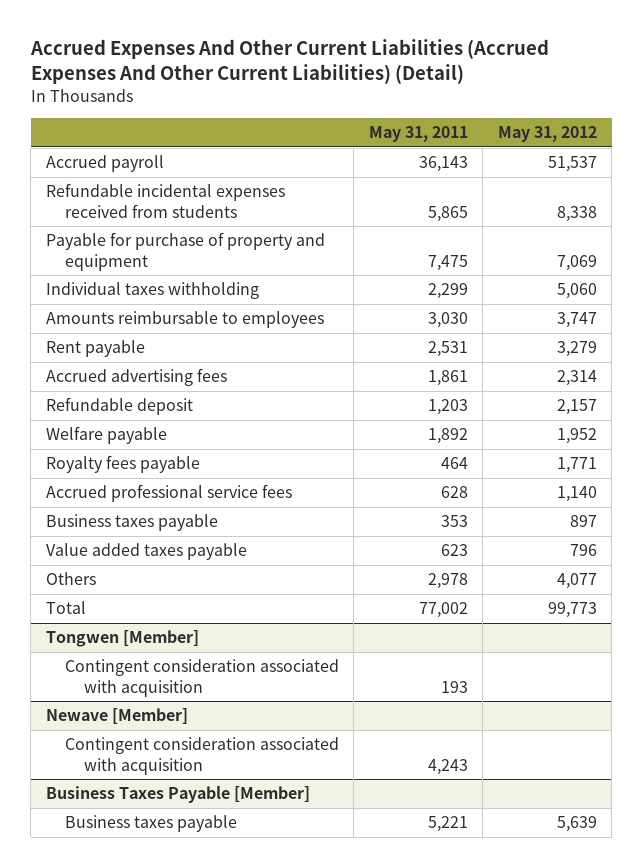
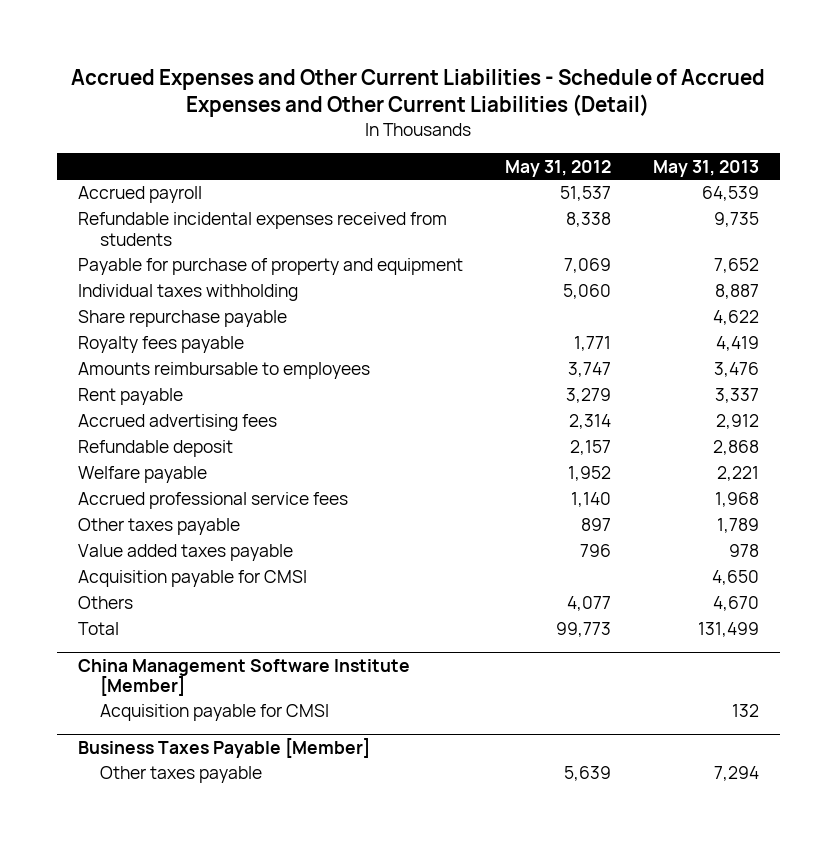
[29,39,549,85] Accrued Expenses And Other Current Liabilities (Accrued Expenses And Other Current Liabilities) (Detail) -> [71,68,766,117] Accrued Expenses and Other Current Liabilities - Schedule of Accrued Expenses and Other Current Liabilities (Detail)
[368,125,468,142] May 31, 2011 -> none
none -> [652,159,759,177] May 31, 2013
none -> [78,310,288,328] Share repurchase payable
[45,455,200,474] Royalty fees payable -> [78,336,245,354] Royalty fees payable
[45,514,218,532] Business taxes payable -> [78,518,241,536] Other taxes payable
none -> [78,570,308,588] Acquisition payable for CMSI
[45,630,199,648] Tongwen [Member] -> none
[64,659,339,697] Contingent consideration associated with acquisition -> none
[45,708,188,725] Newave [Member] -> none
[64,737,339,775] Contingent consideration associated with acquisition -> none
none -> [78,658,411,696] China Management Software Institute [Member]
none -> [100,704,330,722] Acquisition payable for CMSI
[64,815,237,833] Business taxes payable -> [100,766,263,784] Other taxes payable

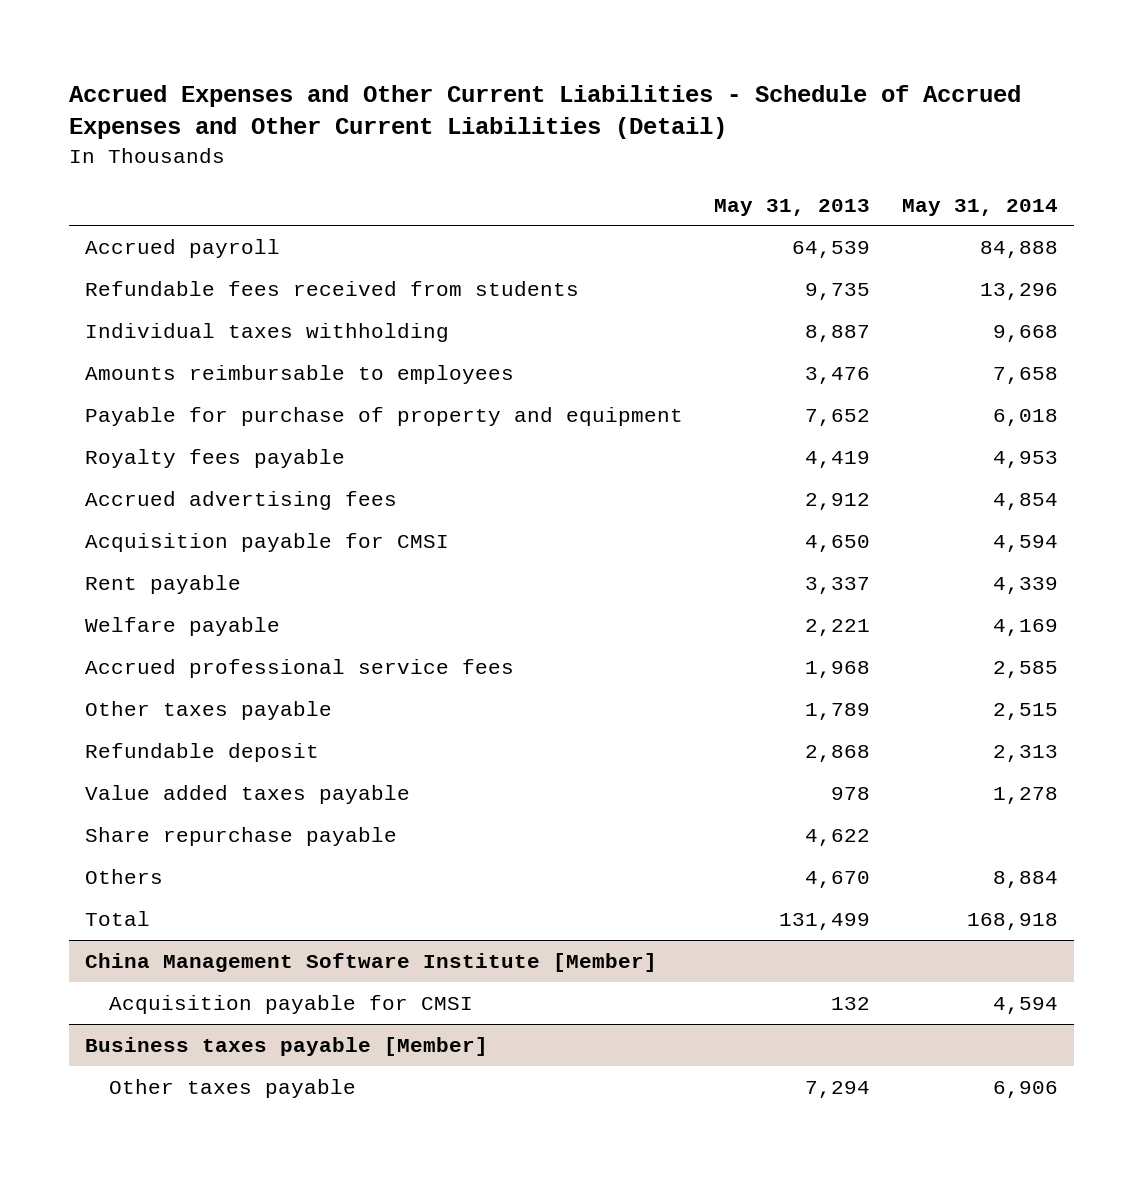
[504,159,611,177] May 31, 2012 -> none
none -> [902,198,1059,216] May 31, 2014
[78,212,448,246] Refundable incidental expenses received from students -> [84,280,579,296] Refundable fees received from students
[78,258,464,276] Payable for purchase of property and equipment -> [84,406,683,426] Payable for purchase of property and equipment
[78,336,245,354] Royalty fees payable -> [84,448,345,468] Royalty fees payable
[78,570,308,588] Acquisition payable for CMSI -> [84,532,449,552] Acquisition payable for CMSI
[78,388,184,406] Rent payable -> [84,574,241,594] Rent payable
[78,440,234,458] Refundable deposit -> [84,742,319,762] Refundable deposit
[78,310,288,328] Share repurchase payable -> [84,826,397,846] Share repurchase payable
[78,737,371,758] Business Taxes Payable [Member] -> [84,1036,488,1056] Business taxes payable [Member]

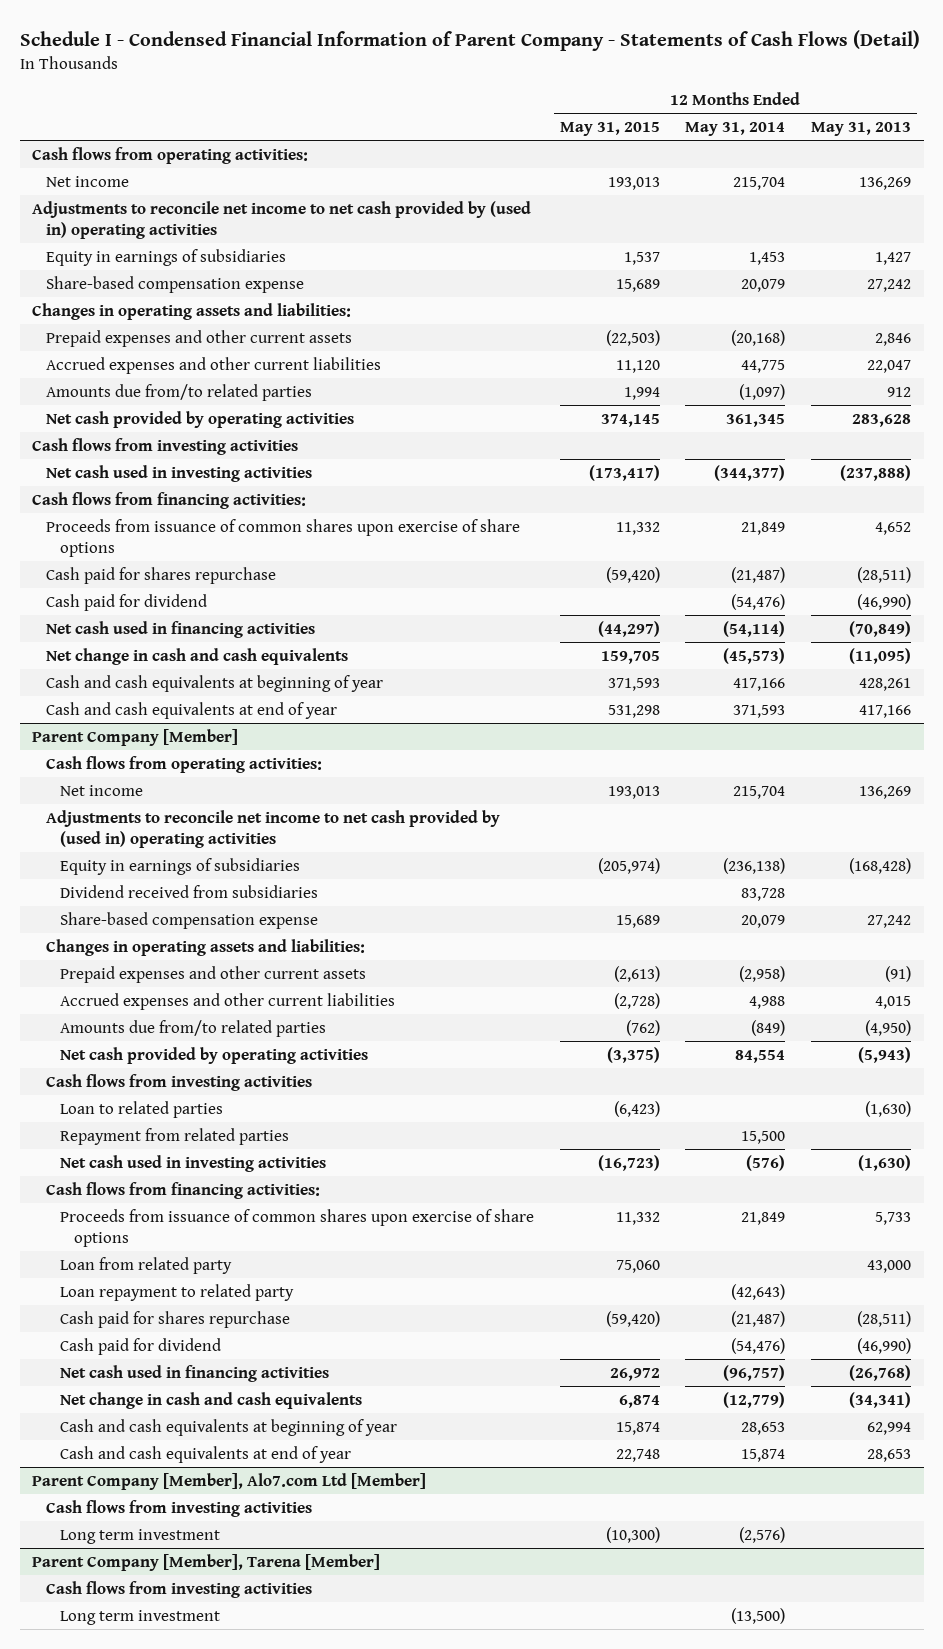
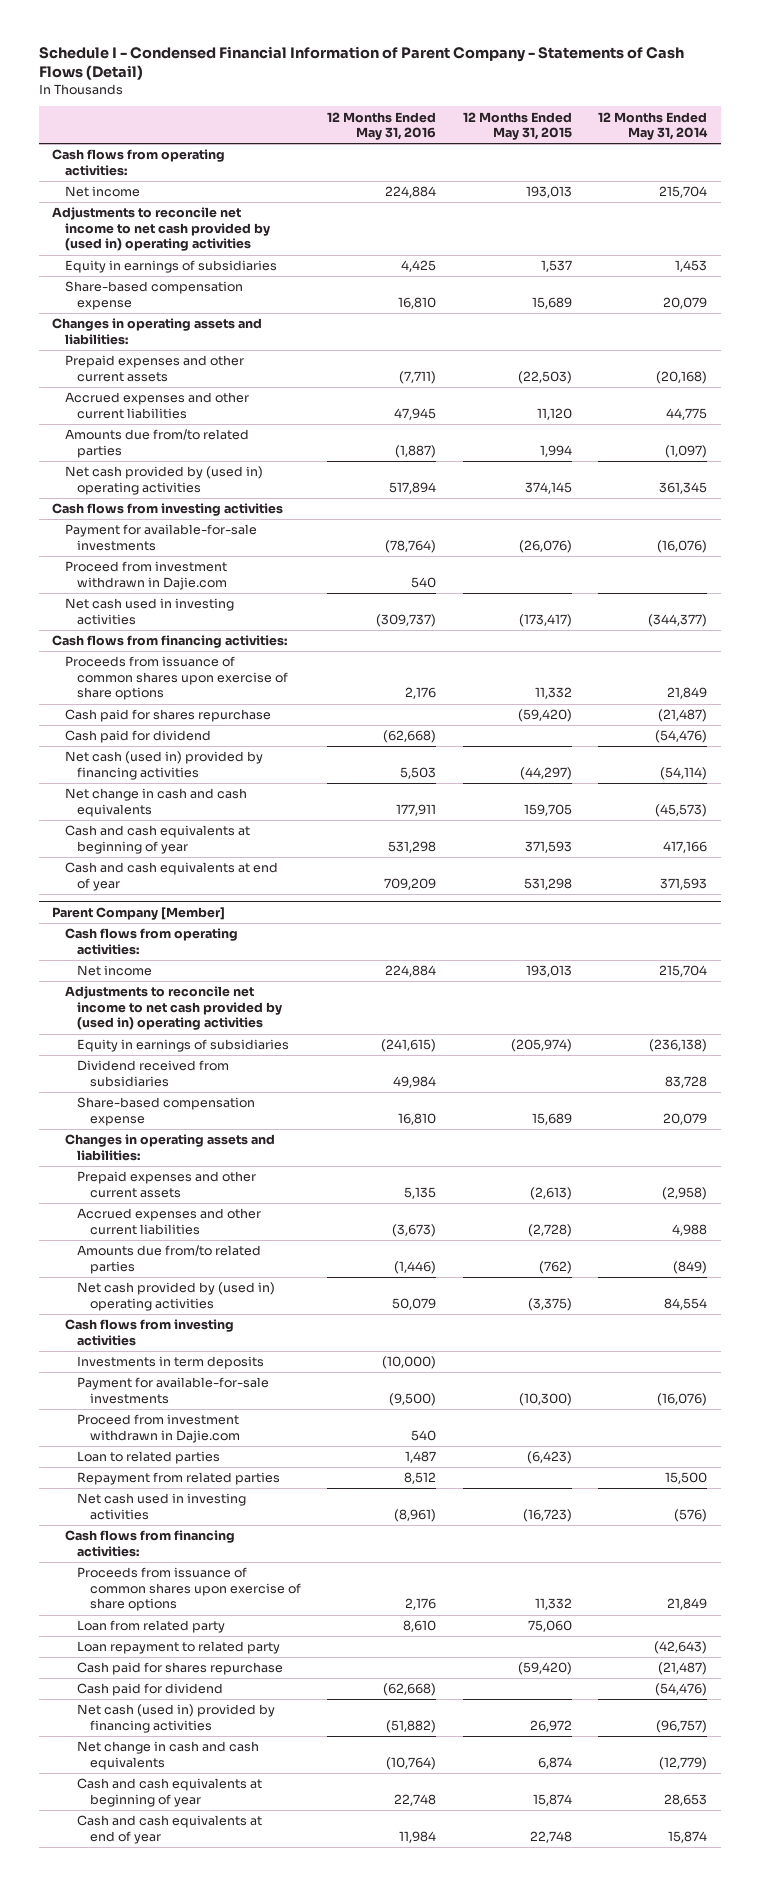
[810,122,911,137] May 31, 2013 -> none
none -> [327,111,437,141] 12 Months Ended May 31, 2016
[46,410,355,428] Net cash provided by operating activities -> [64,466,263,495] Net cash provided by (used in) operating activities
none -> [64,524,257,551] Payment for available-for-sale investments
none -> [64,561,228,590] Proceed from investment withdrawn in Dajie.com
[46,620,316,638] Net cash used in financing activities -> [64,751,263,780] Net cash (used in) provided by financing activities
[60,1046,369,1064] Net cash provided by operating activities -> [77,1282,276,1311] Net cash provided by (used in) operating activities
none -> [77,1356,265,1370] Investments in term deposits
none -> [77,1377,270,1404] Payment for available-for-sale investments
none -> [77,1414,240,1443] Proceed from investment withdrawn in Dajie.com
[60,1364,330,1382] Net cash used in financing activities -> [77,1704,276,1733] Net cash (used in) provided by financing activities
[32,1472,427,1490] Parent Company [Member], Alo7.com Ltd [Member] -> none
[46,1499,313,1517] Cash flows from investing activities -> none
[60,1528,221,1544] Long term investment -> none
[32,1553,381,1571] Parent Company [Member], Tarena [Member] -> none
[46,1580,313,1598] Cash flows from investing activities -> none
[60,1609,221,1625] Long term investment -> none

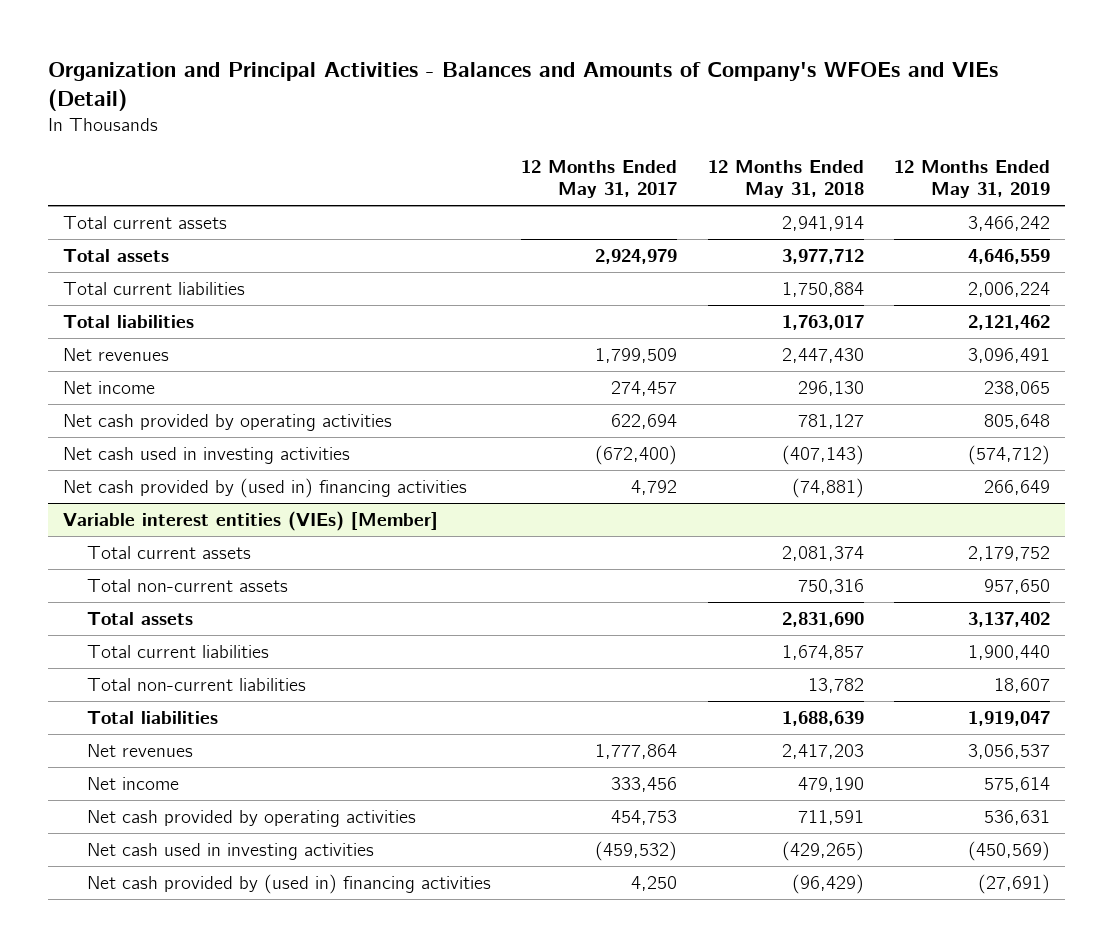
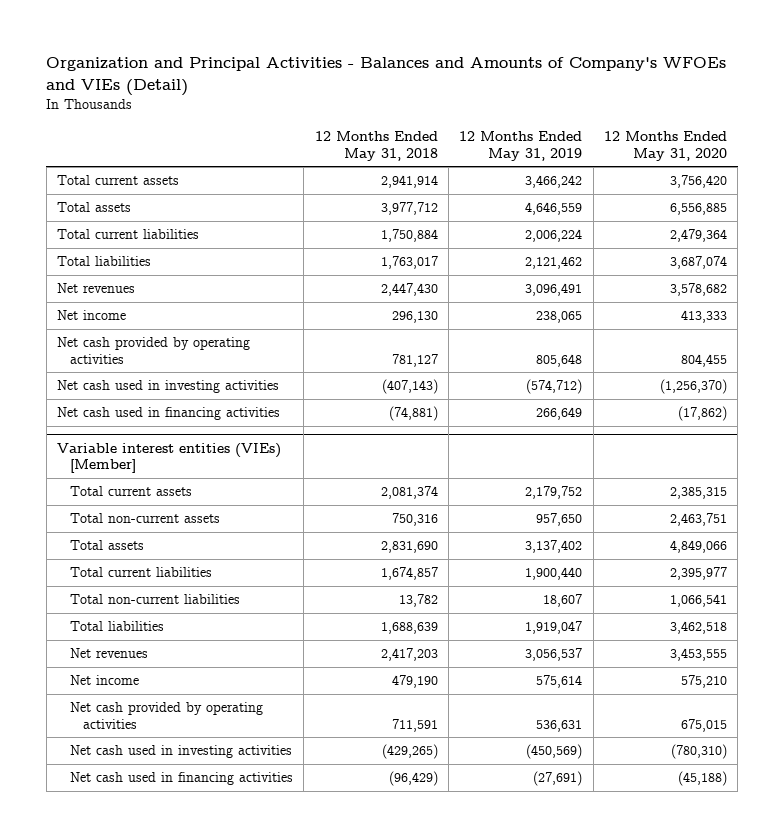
[521,159,678,199] 12 Months Ended May 31, 2017 -> none
none -> [604,131,728,161] 12 Months Ended May 31, 2020
[63,477,468,498] Net cash provided by (used in) financing activities -> [57,407,281,421] Net cash used in financing activities
[86,873,491,894] Net cash provided by (used in) financing activities -> [69,772,293,786] Net cash used in financing activities

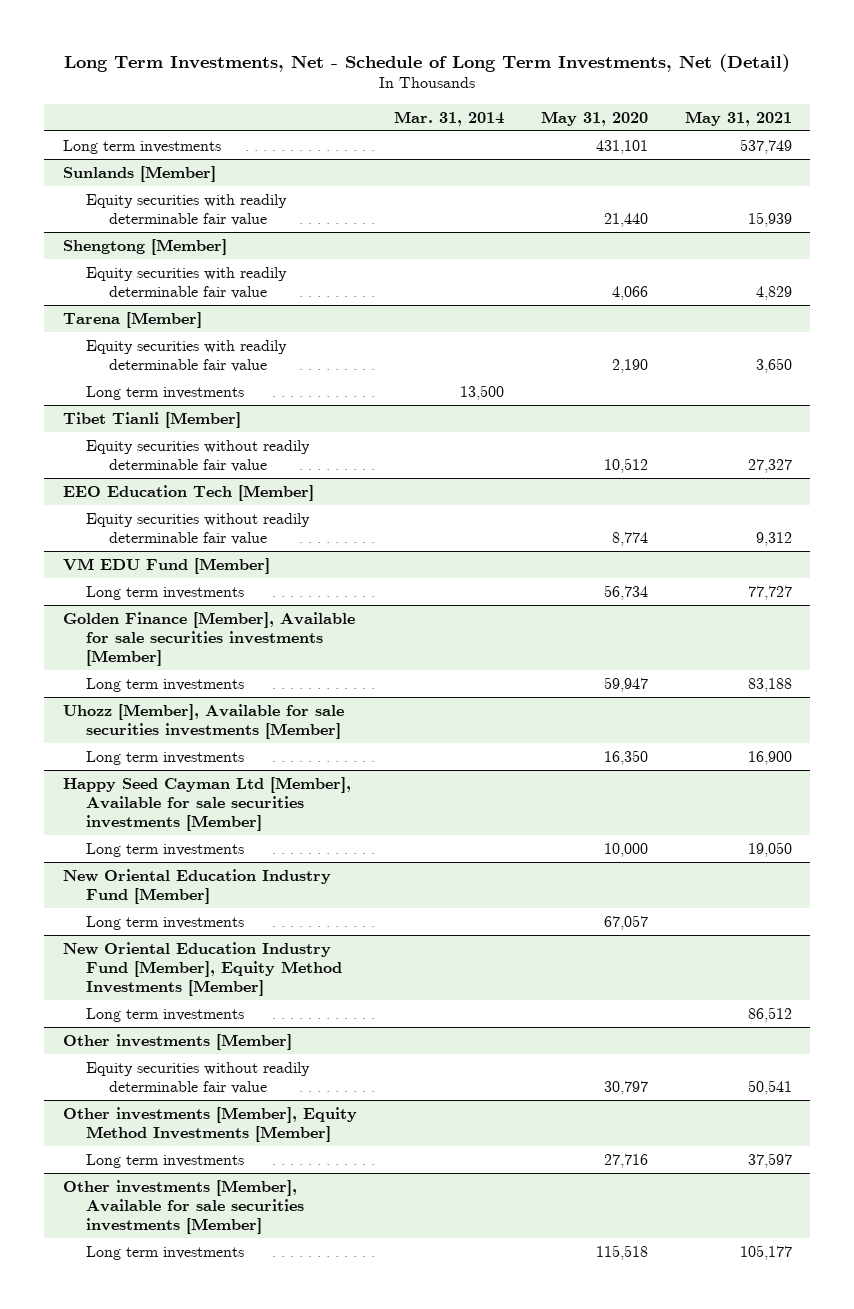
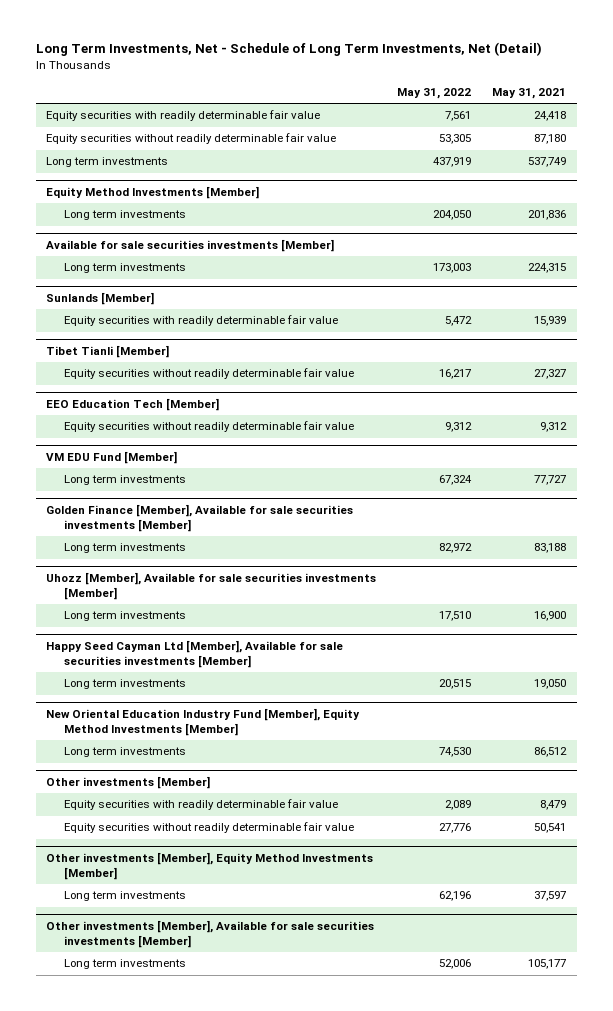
[393,110,504,126] Mar. 31, 2014 -> none
[540,110,648,126] May 31, 2020 -> none
none -> [397,87,472,99] May 31, 2022
none -> [46,110,321,122] Equity securities with readily determinable fair value
none -> [46,133,337,145] Equity securities without readily determinable fair value
none -> [46,185,260,199] Equity Method Investments [Member]
none -> [64,210,187,221] Long term investments
none -> [46,238,335,252] Available for sale securities investments [Member]
none -> [64,263,187,274] Long term investments
[62,238,227,255] Shengtong [Member] -> none
[85,266,287,299] Equity securities with readily determinable fair value -> none
[62,311,202,328] Tarena [Member] -> none
[85,339,287,372] Equity securities with readily determinable fair value -> none
[85,385,244,400] Long term investments -> none
[62,868,331,904] New Oriental Education Industry Fund [Member] -> none
[85,915,244,930] Long term investments -> none
none -> [64,799,339,811] Equity securities with readily determinable fair value

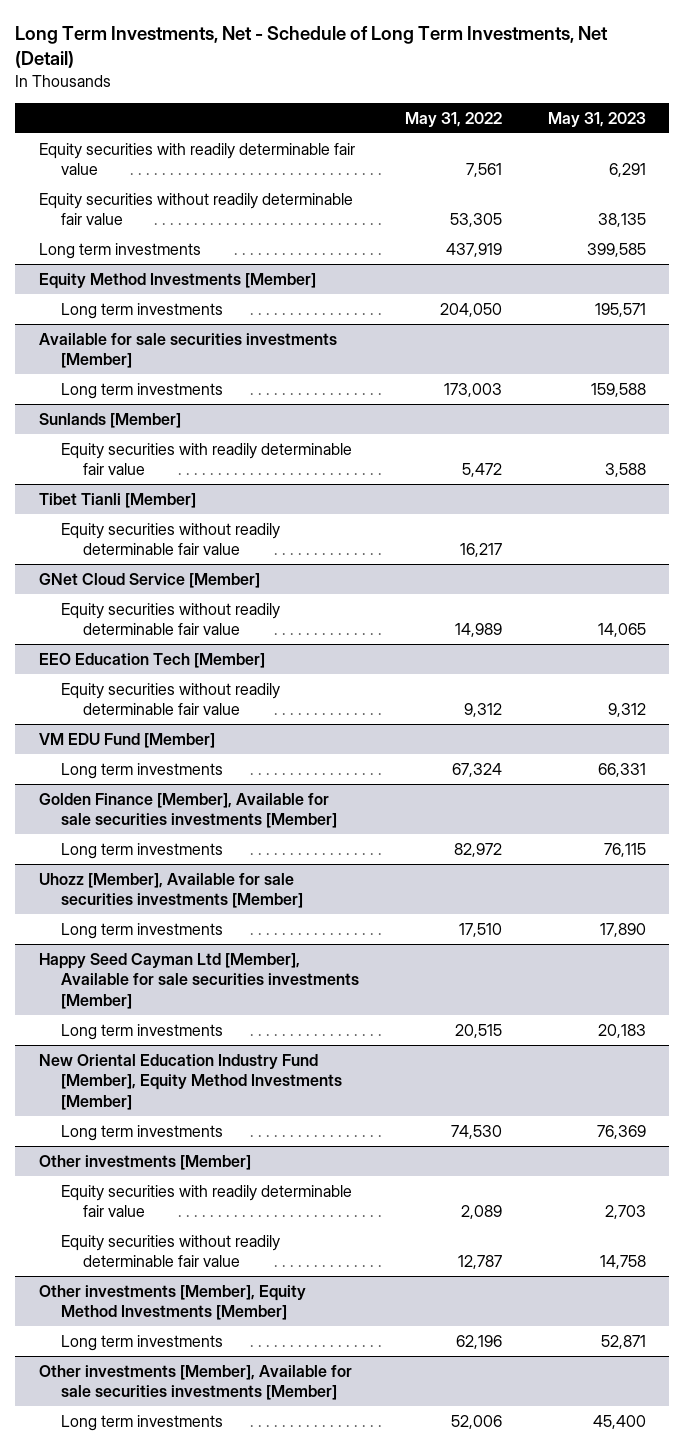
[492,87,567,99] May 31, 2021 -> none
none -> [548,111,647,127] May 31, 2023
none -> [38,572,260,588] GNet Cloud Service [Member]
none -> [60,602,280,636] Equity securities without readily determinable fair value
[439,823,472,834] 27,776 -> [457,1255,502,1270] 12,787

